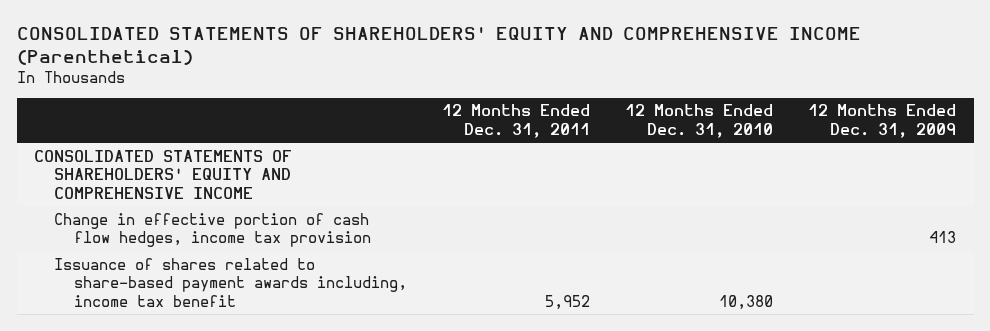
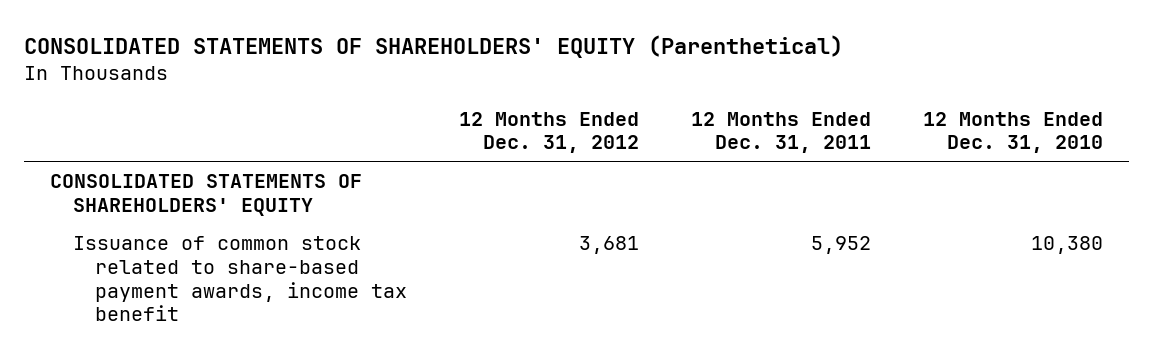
[16,26,861,65] CONSOLIDATED STATEMENTS OF SHAREHOLDERS' EQUITY AND COMPREHENSIVE INCOME (Parenthetical) -> [24,35,844,59] CONSOLIDATED STATEMENTS OF SHAREHOLDERS' EQUITY (Parenthetical)
[807,104,956,138] 12 Months Ended Dec. 31, 2009 -> none
none -> [459,111,640,154] 12 Months Ended Dec. 31, 2012
[54,212,371,248] Change in effective portion of cash flow hedges, income tax provision -> none
[34,149,293,199] CONSOLIDATED STATEMENTS OF SHAREHOLDERS' EQUITY AND COMPREHENSIVE INCOME -> [50,174,363,216] CONSOLIDATED STATEMENTS OF SHAREHOLDERS' EQUITY
[54,257,407,307] Issuance of shares related to share-based payment awards including, income tax benefit -> [72,236,408,322] Issuance of common stock related to share-based payment awards, income tax benefit

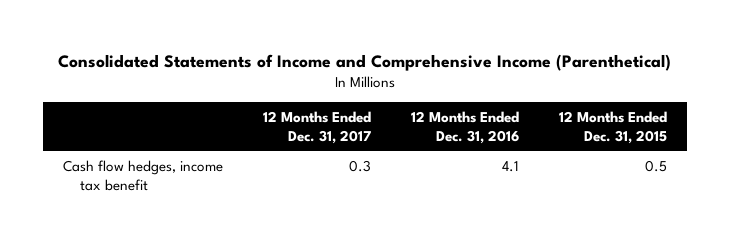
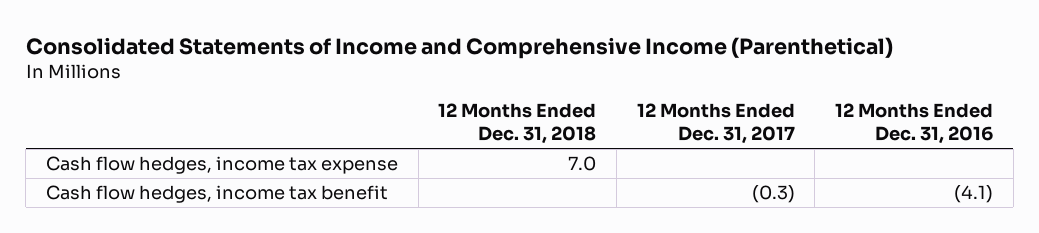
[558,110,667,144] 12 Months Ended Dec. 31, 2015 -> none
none -> [438,103,597,145] 12 Months Ended Dec. 31, 2018
none -> [45,155,398,174] Cash flow hedges, income tax expense
[349,159,372,172] 0.3 -> [751,184,795,203] (0.3)
[502,160,520,172] 4.1 -> [954,184,994,203] (4.1)

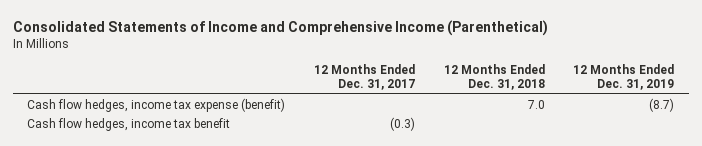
[835,103,994,145] 12 Months Ended Dec. 31, 2016 -> none
none -> [573,64,675,91] 12 Months Ended Dec. 31, 2019
[45,155,398,174] Cash flow hedges, income tax expense -> [27,97,286,112] Cash flow hedges, income tax expense (benefit)

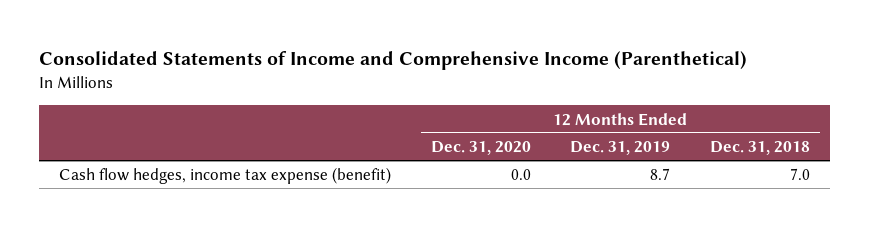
[313,64,415,91] 12 Months Ended Dec. 31, 2017 -> none
none -> [430,140,531,155] Dec. 31, 2020
[27,117,231,131] Cash flow hedges, income tax benefit -> none
[649,97,675,112] (8.7) -> [650,168,671,181] 8.7

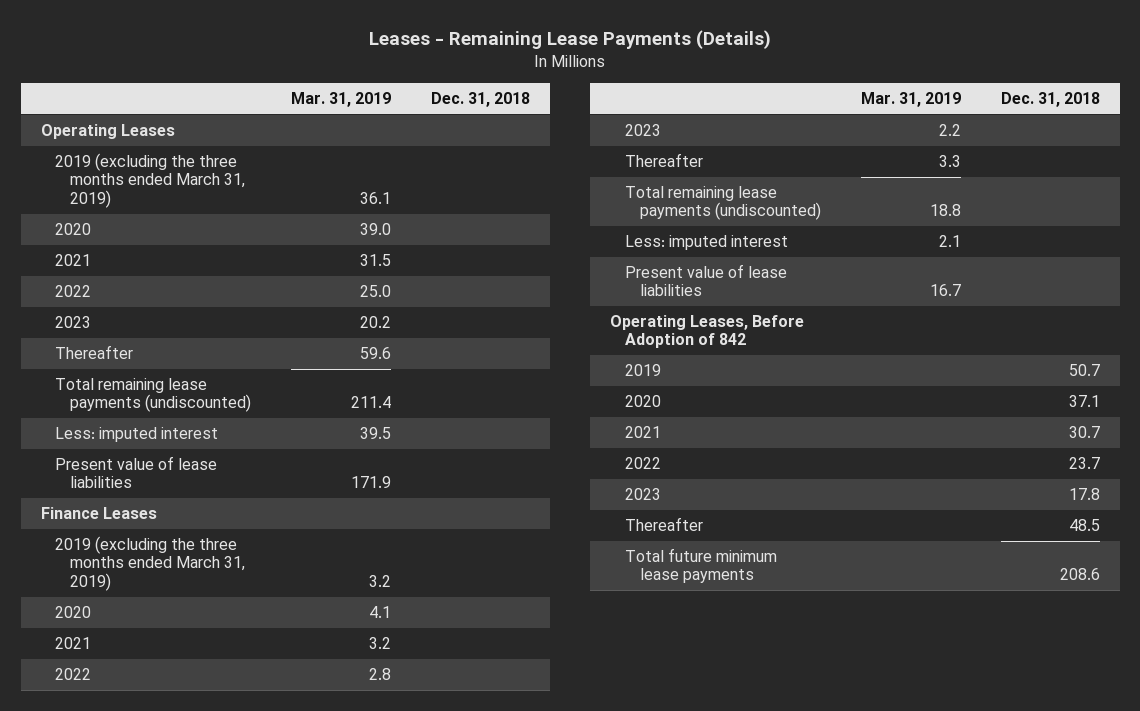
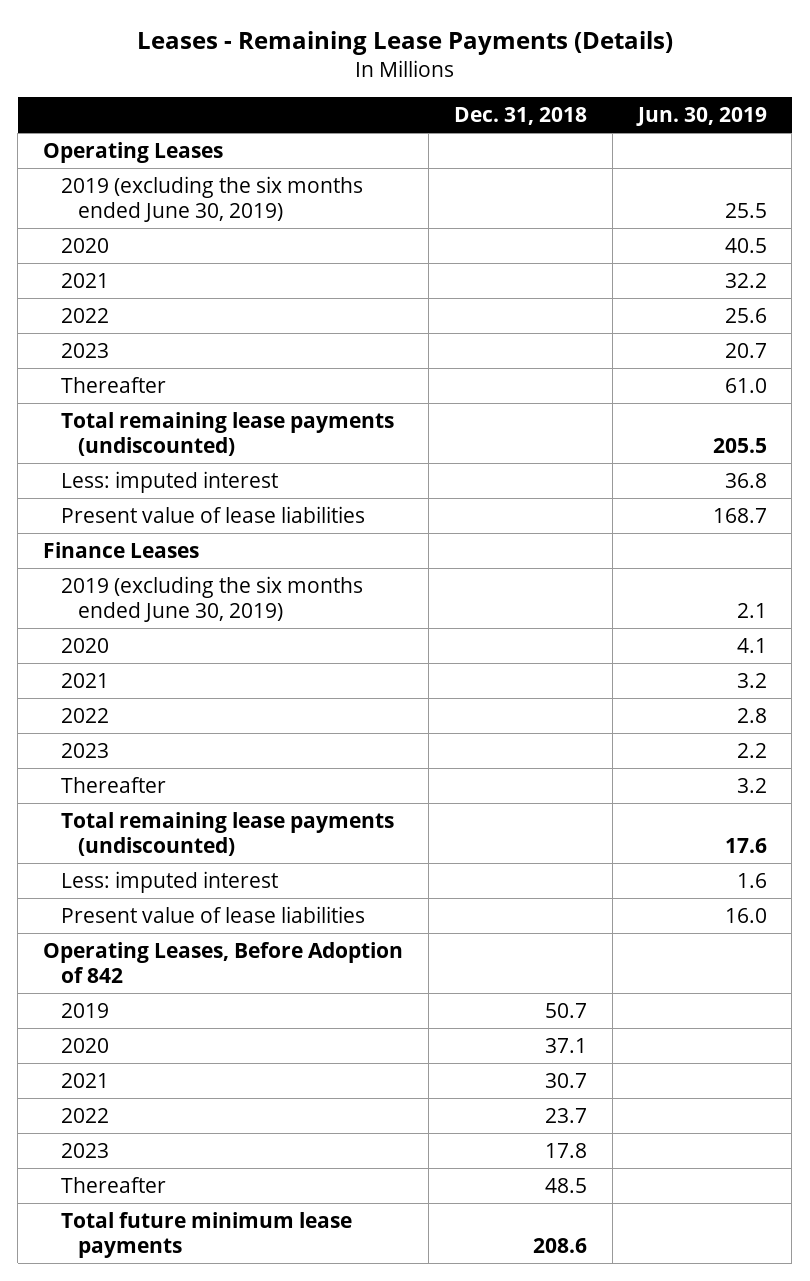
[291,91,392,107] Mar. 31, 2019 -> none
none -> [635,106,767,126] Jun. 30, 2019
[55,153,246,208] 2019 (excluding the three months ended March 31, 2019) -> [60,175,363,223] 2019 (excluding the six months ended June 30, 2019)
[55,536,246,591] 2019 (excluding the three months ended March 31, 2019) -> [60,575,363,623] 2019 (excluding the six months ended June 30, 2019)

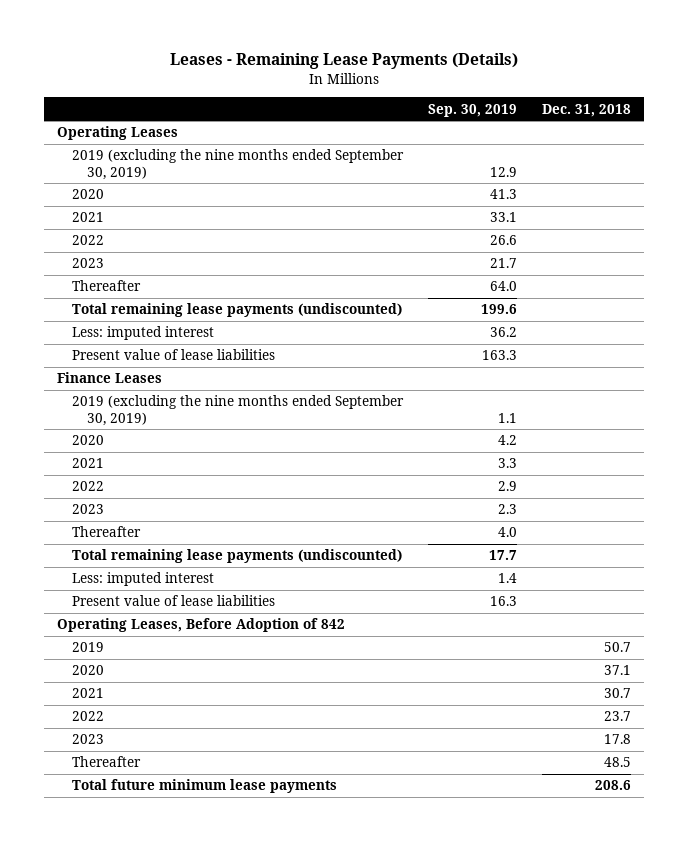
[635,106,767,126] Jun. 30, 2019 -> none
none -> [428,103,518,117] Sep. 30, 2019
[60,175,363,223] 2019 (excluding the six months ended June 30, 2019) -> [71,149,404,180] 2019 (excluding the nine months ended September 30, 2019)
[60,575,363,623] 2019 (excluding the six months ended June 30, 2019) -> [71,395,404,426] 2019 (excluding the nine months ended September 30, 2019)

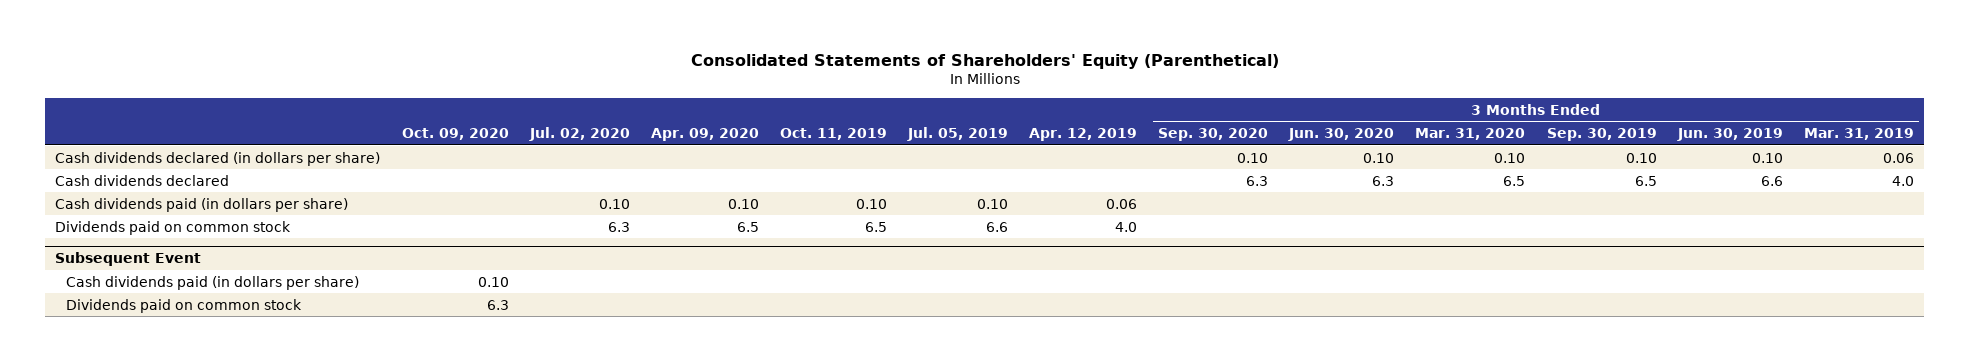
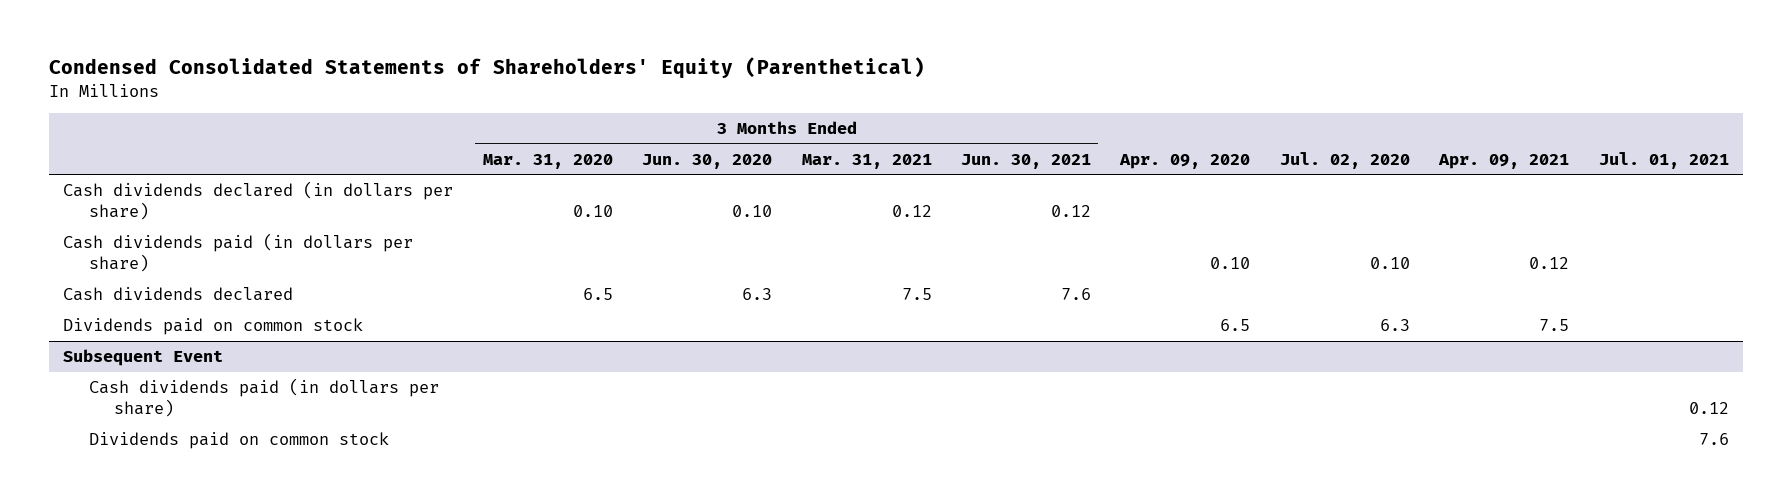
[690,54,1279,70] Consolidated Statements of Shareholders' Equity (Parenthetical) -> [48,57,925,80] Condensed Consolidated Statements of Shareholders' Equity (Parenthetical)
[401,128,509,141] Oct. 09, 2020 -> none
[779,128,887,141] Oct. 11, 2019 -> none
[907,127,1009,142] Jul. 05, 2019 -> none
[1029,128,1138,142] Apr. 12, 2019 -> none
[1158,128,1269,142] Sep. 30, 2020 -> none
[1546,128,1657,142] Sep. 30, 2019 -> none
[1676,128,1783,142] Jun. 30, 2019 -> none
[1803,128,1914,141] Mar. 31, 2019 -> none
none -> [801,153,932,169] Mar. 31, 2021
none -> [961,153,1092,169] Jun. 30, 2021
none -> [1438,153,1570,169] Apr. 09, 2021
none -> [1598,151,1729,169] Jul. 01, 2021
[55,174,230,186] Cash dividends declared -> [63,287,294,302] Cash dividends declared

